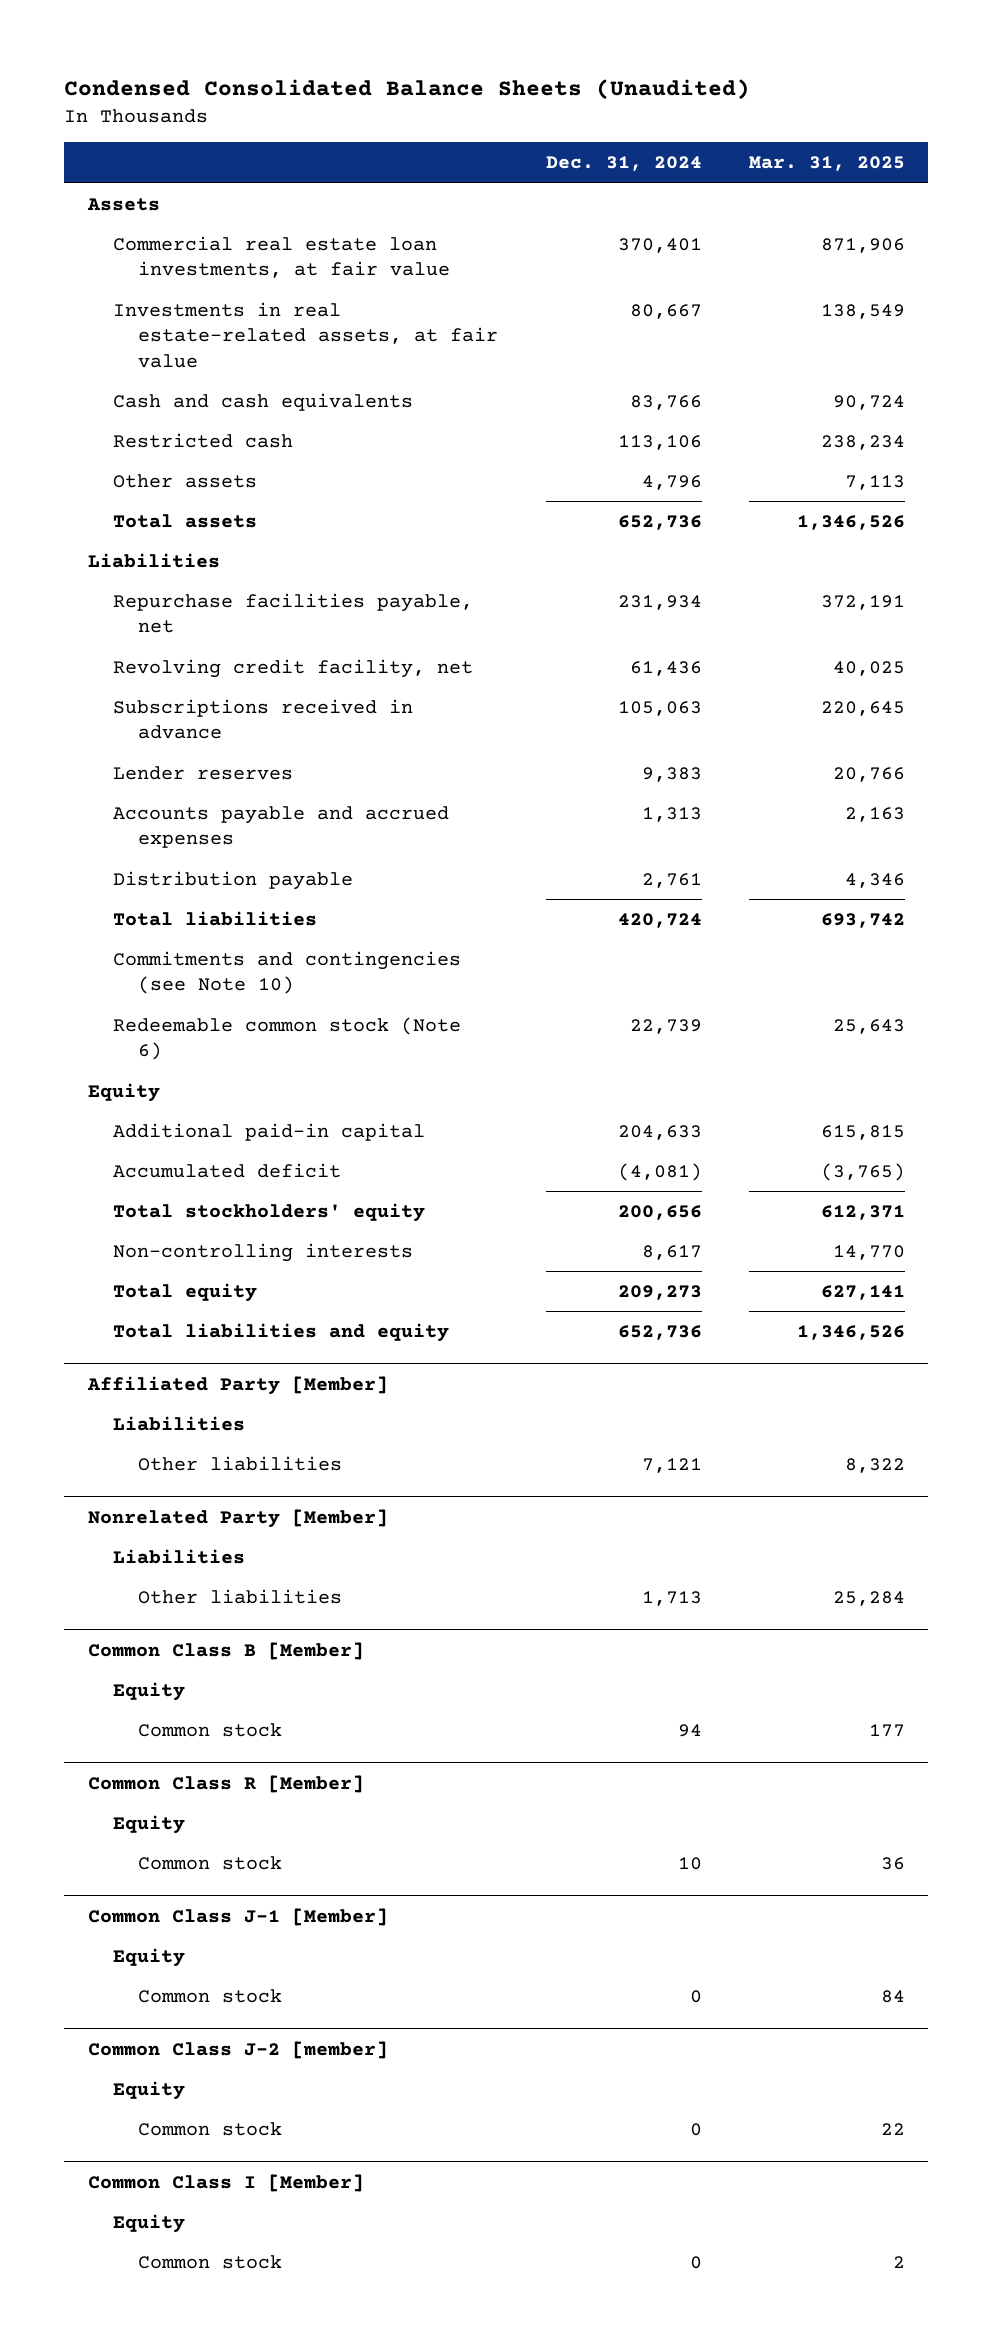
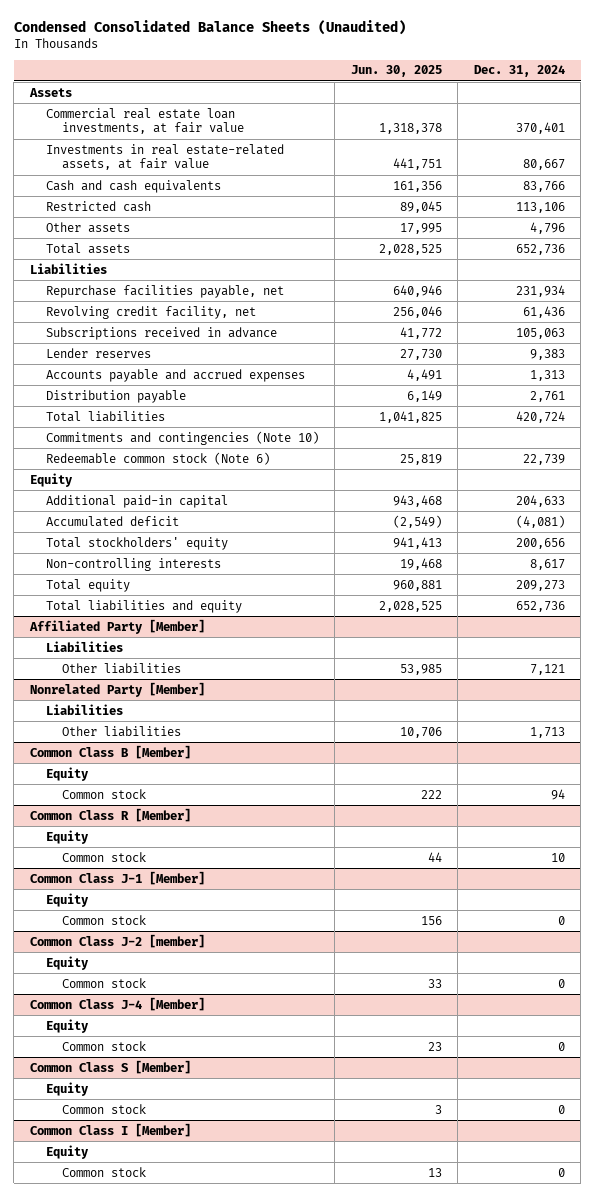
[748,156,905,172] Mar. 31, 2025 -> none
none -> [350,65,442,78] Jun. 30, 2025
[113,950,462,995] Commitments and contingencies (see Note 10) -> [45,430,319,445] Commitments and contingencies (Note 10)
none -> [29,996,205,1011] Common Class J-4 [Member]
none -> [45,1018,89,1033] Equity
none -> [62,1040,147,1051] Common stock
none -> [29,1059,191,1074] Common Class S [Member]
none -> [45,1081,89,1096] Equity
none -> [62,1103,147,1114] Common stock

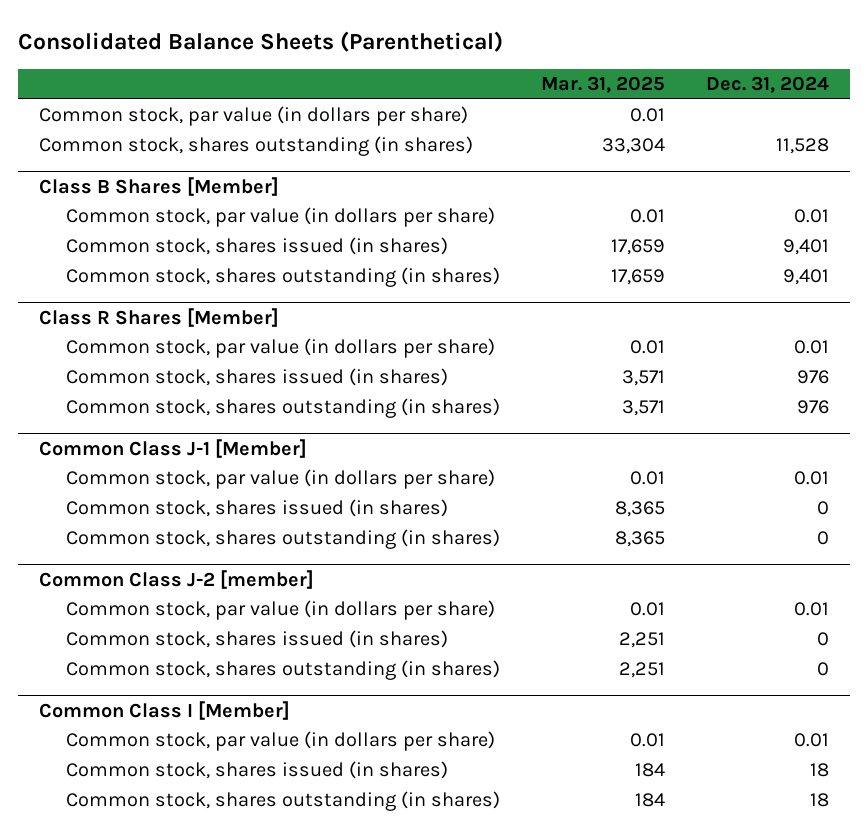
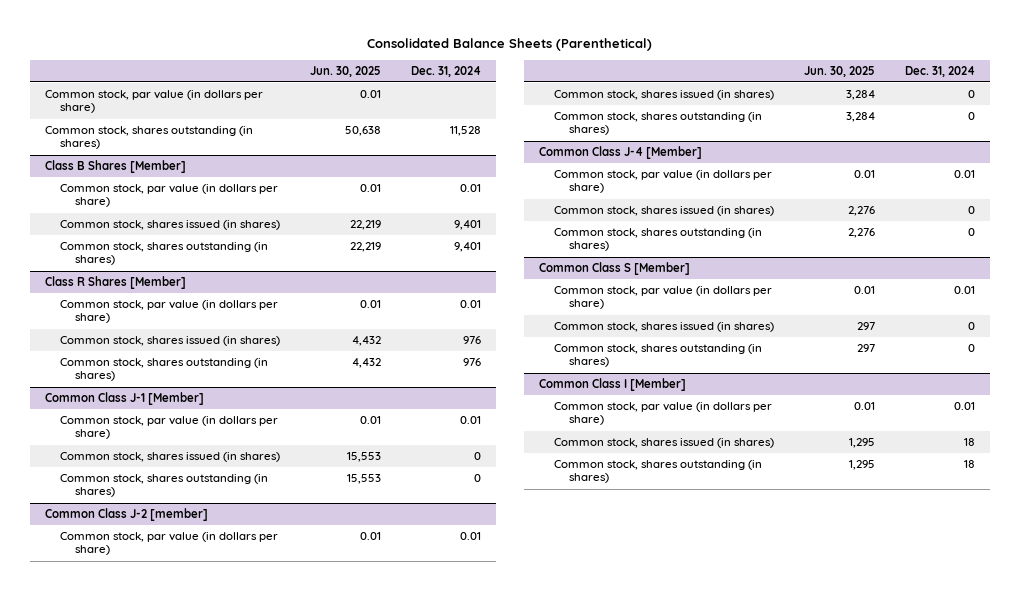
[540,76,665,94] Mar. 31, 2025 -> none
none -> [310,65,382,77] Jun. 30, 2025
none -> [539,146,703,160] Common Class J-4 [Member]
none -> [554,170,773,194] Common stock, par value (in dollars per share)
none -> [554,206,775,217] Common stock, shares issued (in shares)
none -> [554,228,763,252] Common stock, shares outstanding (in shares)
none -> [539,262,691,276] Common Class S [Member]
none -> [554,286,773,310] Common stock, par value (in dollars per share)
none -> [554,322,775,333] Common stock, shares issued (in shares)
none -> [554,344,763,368] Common stock, shares outstanding (in shares)

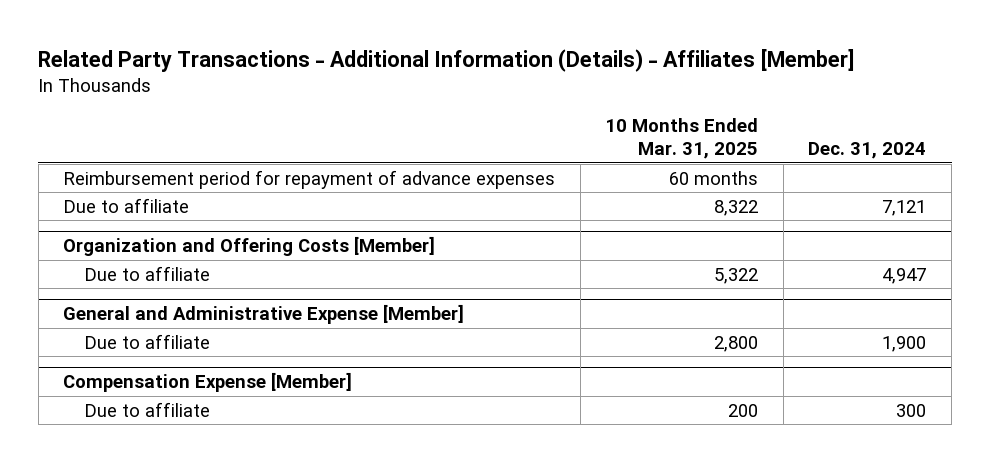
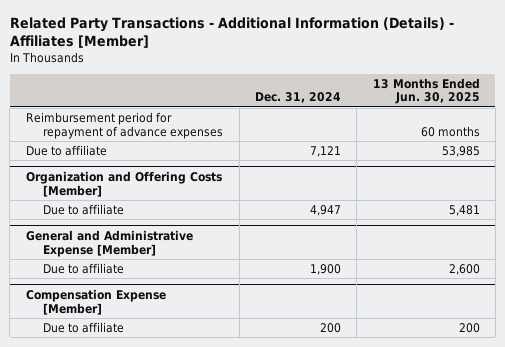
[605,117,759,160] 10 Months Ended Mar. 31, 2025 -> none
none -> [372,77,480,105] 13 Months Ended Jun. 30, 2025
[896,403,927,417] 300 -> [319,322,341,333] 200

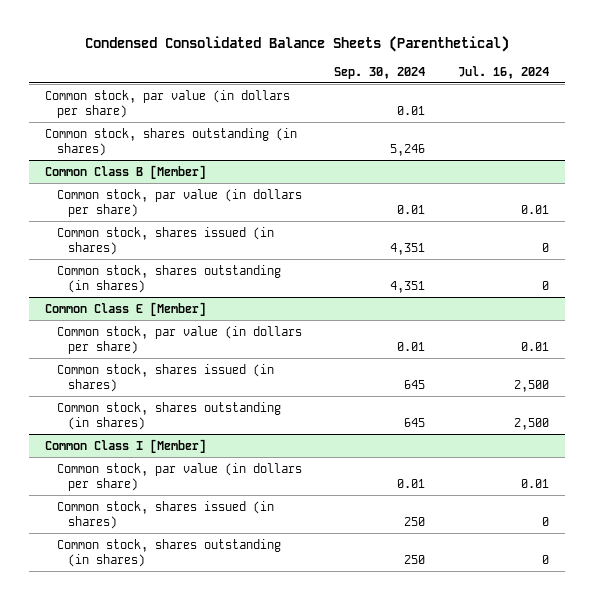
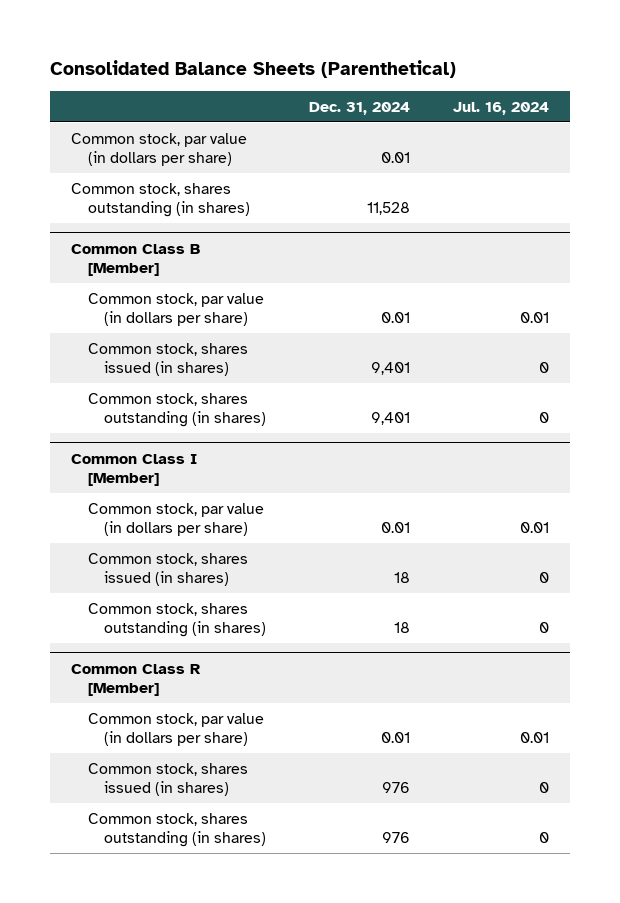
[84,35,509,52] Condensed Consolidated Balance Sheets (Parenthetical) -> [50,59,457,78] Consolidated Balance Sheets (Parenthetical)
[334,66,426,79] Sep. 30, 2024 -> none
none -> [309,101,411,115] Dec. 31, 2024
[45,301,207,316] Common Class E [Member] -> none
[56,325,302,355] Common stock, par value (in dollars per share) -> none
[56,363,274,393] Common stock, shares issued (in shares) -> none
[56,401,281,431] Common stock, shares outstanding (in shares) -> none
none -> [71,663,202,696] Common Class R [Member]
none -> [87,712,264,747] Common stock, par value (in dollars per share)
none -> [87,762,248,797] Common stock, shares issued (in shares)
none -> [87,812,267,848] Common stock, shares outstanding (in shares)

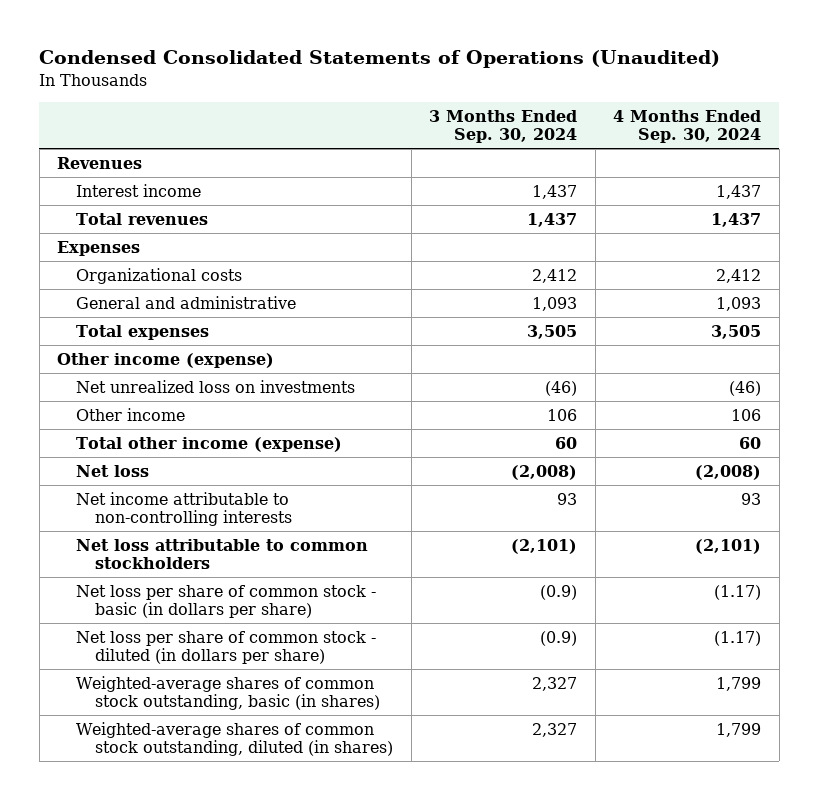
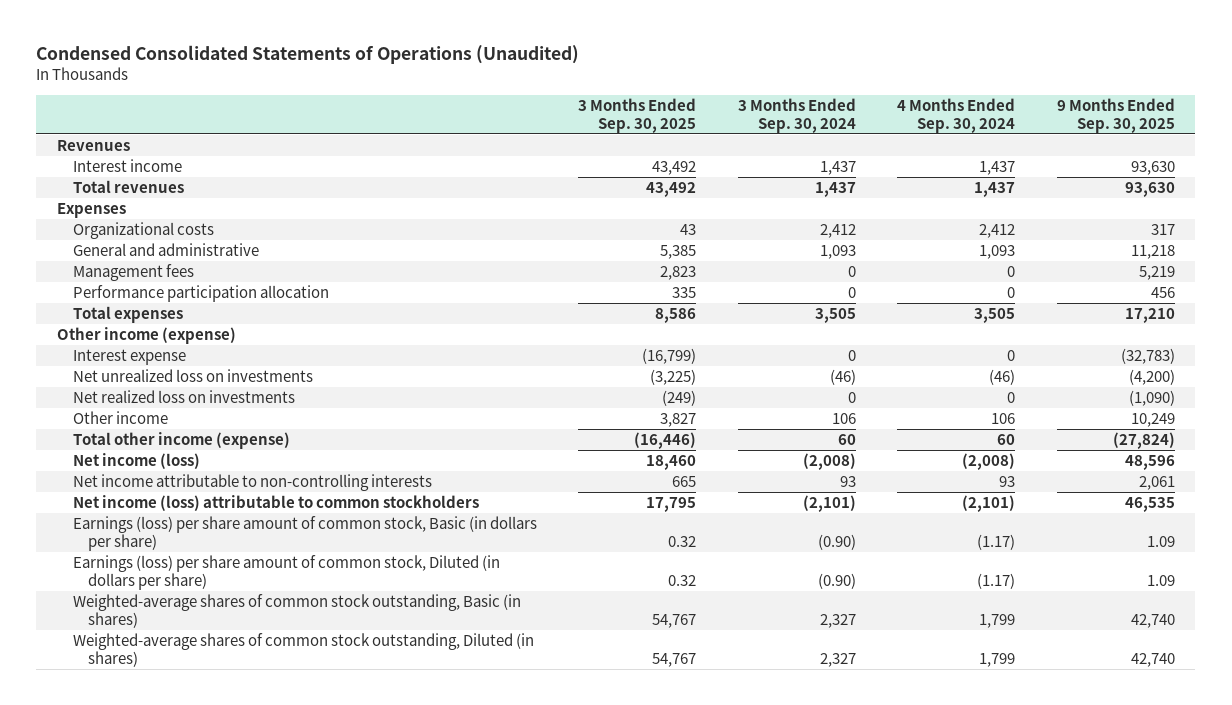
none -> [578,98,697,133] 3 Months Ended Sep. 30, 2025
none -> [1056,98,1175,133] 9 Months Ended Sep. 30, 2025
none -> [72,264,194,282] Management fees
none -> [72,285,329,303] Performance participation allocation
none -> [72,349,186,366] Interest expense
none -> [72,390,295,404] Net realized loss on investments
[76,464,150,477] Net loss -> [72,453,200,470] Net income (loss)
[76,538,369,570] Net loss attributable to common stockholders -> [72,495,479,512] Net income (loss) attributable to common stockholders
[76,584,377,619] Net loss per share of common stock - basic (in dollars per share) -> [72,516,537,551] Earnings (loss) per share amount of common stock, Basic (in dollars per share)
[540,584,578,600] (0.9) -> [817,533,856,550] (0.90)
[76,630,377,665] Net loss per share of common stock - diluted (in dollars per share) -> [72,555,500,590] Earnings (loss) per share amount of common stock, Diluted (in dollars per share)
[540,630,578,646] (0.9) -> [817,572,856,589] (0.90)
[76,675,381,711] Weighted-average shares of common stock outstanding, basic (in shares) -> [72,594,521,628] Weighted-average shares of common stock outstanding, Basic (in shares)
[76,721,394,757] Weighted-average shares of common stock outstanding, diluted (in shares) -> [72,633,534,667] Weighted-average shares of common stock outstanding, Diluted (in shares)

